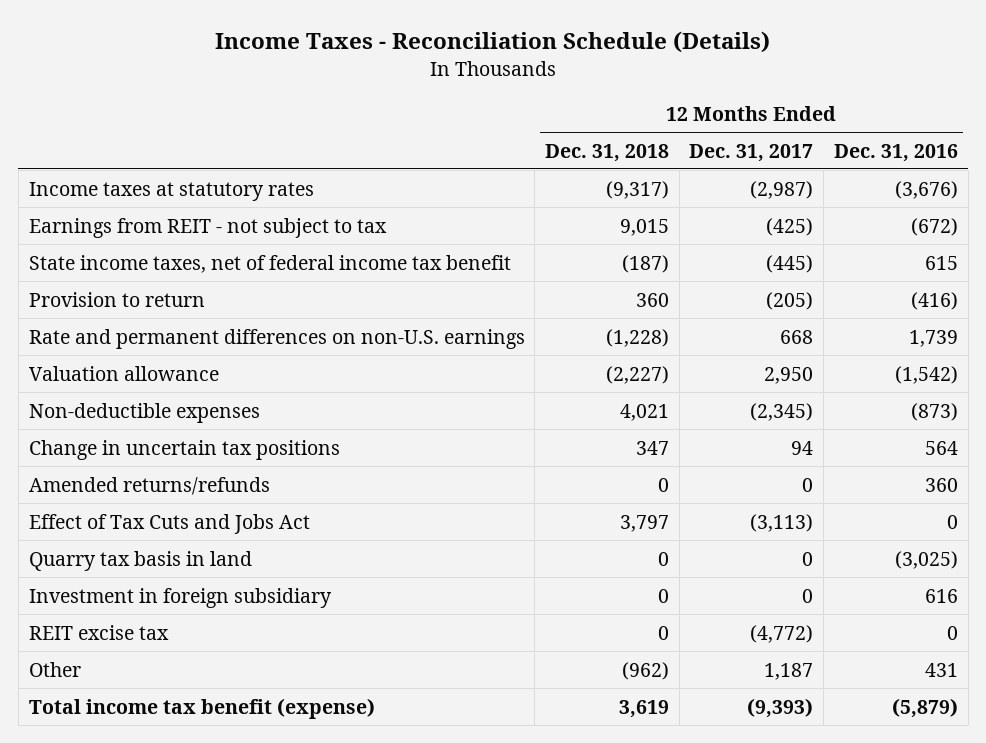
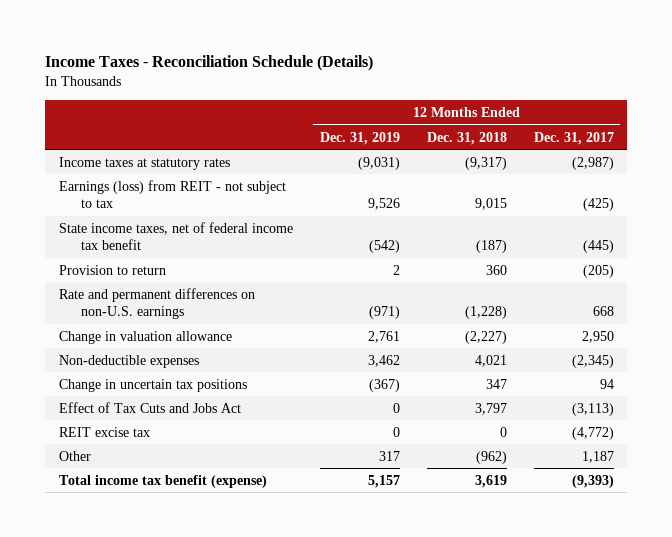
[833,143,958,162] Dec. 31, 2016 -> none
none -> [319,131,400,145] Dec. 31, 2019
[28,217,387,238] Earnings from REIT - not subject to tax -> [58,179,286,209] Earnings (loss) from REIT - not subject to tax
[28,365,219,381] Valuation allowance -> [58,330,232,344] Change in valuation allowance
[28,476,270,495] Amended returns/refunds -> none
[28,550,252,571] Quarry tax basis in land -> none
[28,587,332,608] Investment in foreign subsidiary -> none

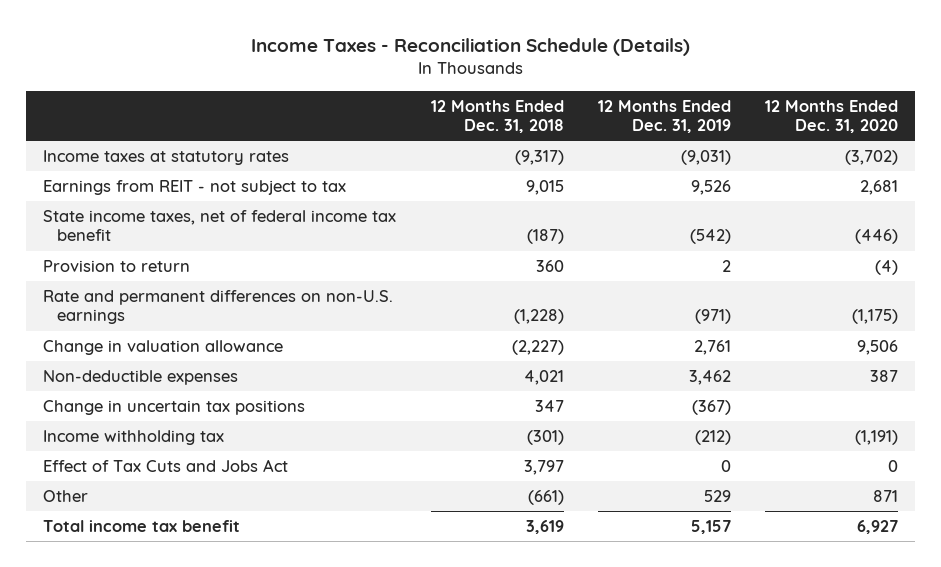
[533,131,614,145] Dec. 31, 2017 -> none
none -> [765,99,899,133] 12 Months Ended Dec. 31, 2020
[58,179,286,209] Earnings (loss) from REIT - not subject to tax -> [43,180,347,196] Earnings from REIT - not subject to tax
none -> [43,430,225,446] Income withholding tax
[58,426,150,437] REIT excise tax -> none
[378,450,400,461] 317 -> [703,490,731,503] 529
[475,450,507,464] (962) -> [527,490,564,506] (661)
[58,474,267,488] Total income tax benefit (expense) -> [43,520,241,533] Total income tax benefit

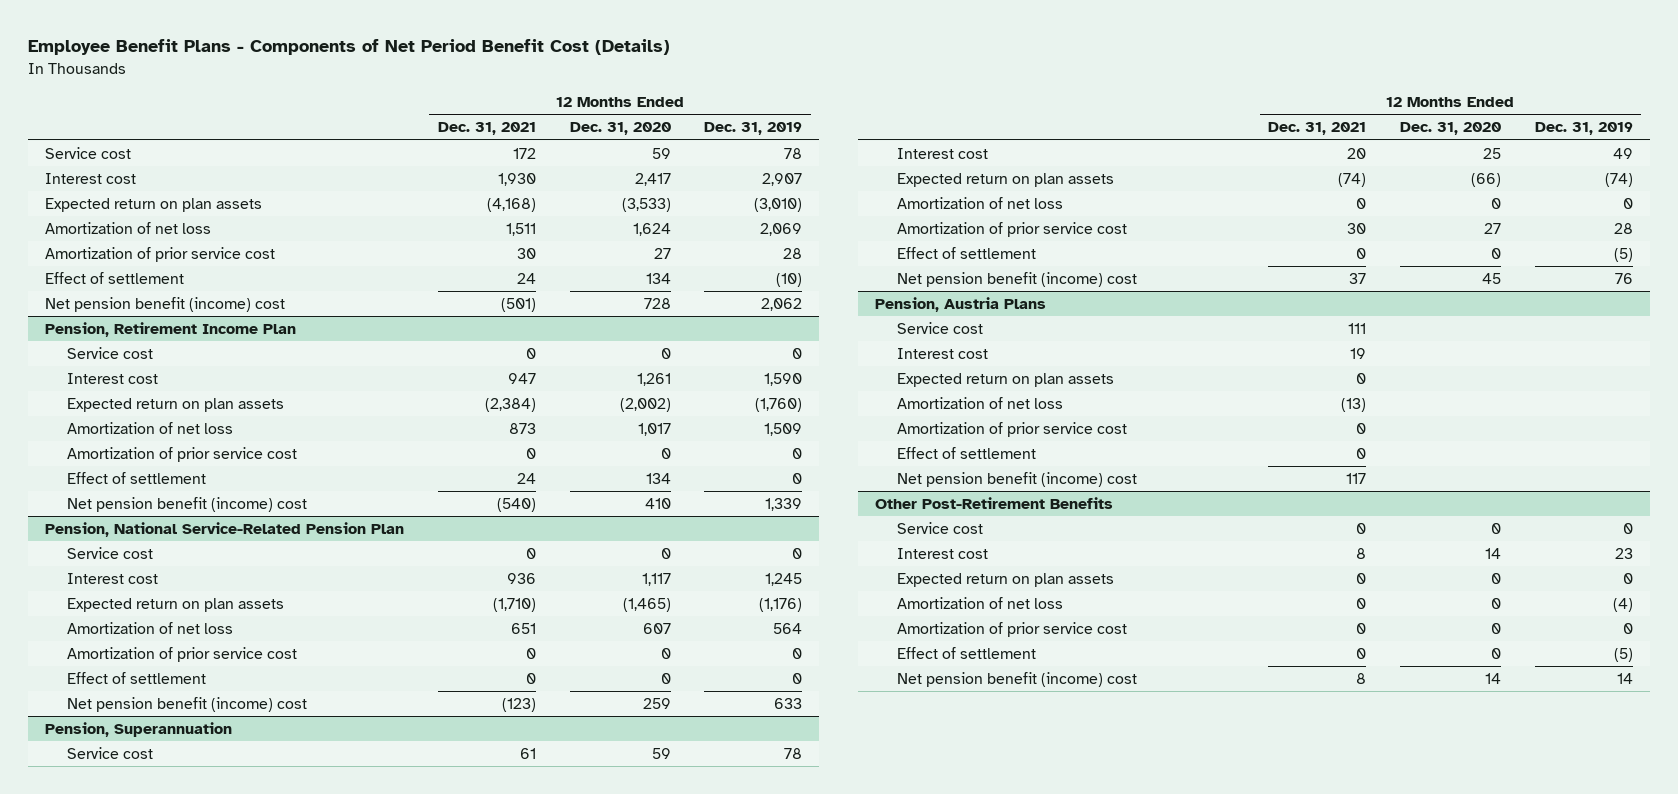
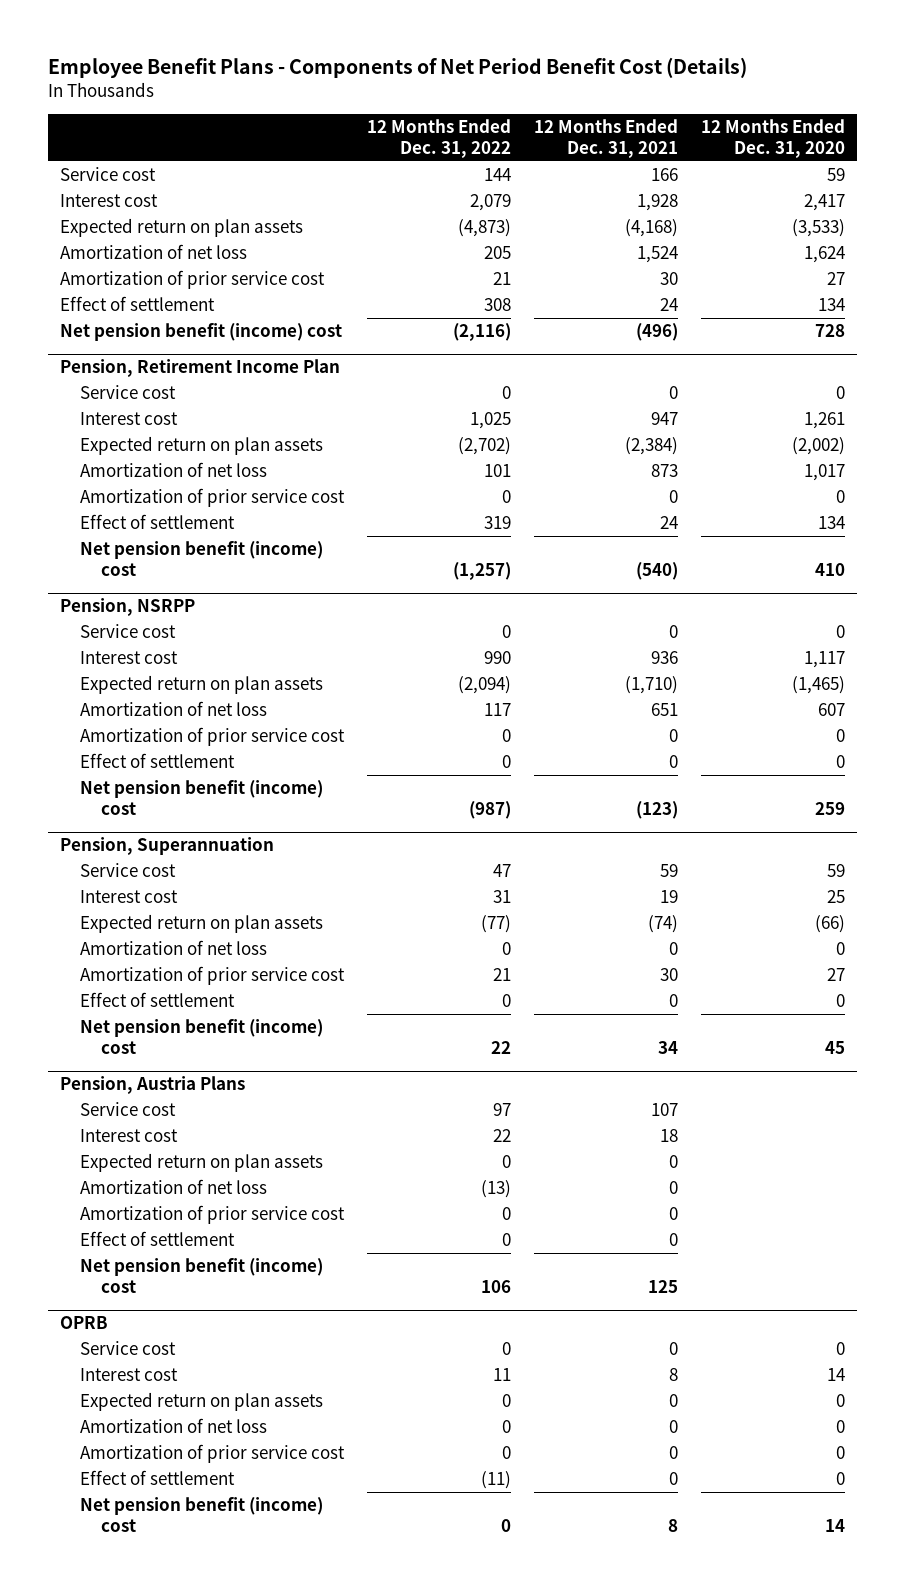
[704,122,803,136] Dec. 31, 2019 -> none
none -> [367,118,512,158] 12 Months Ended Dec. 31, 2022
[512,147,536,159] 172 -> [651,168,679,182] 166
[497,172,536,186] 1,930 -> [637,194,679,212] 1,928
[505,222,536,236] 1,511 -> [637,246,679,264] 1,524
[500,297,536,312] (501) -> [636,323,679,342] (496)
[45,521,405,537] Pension, National Service-Related Pension Plan -> none
none -> [59,598,195,617] Pension, NSRPP
[519,747,536,759] 61 -> [660,864,679,878] 59
[1347,147,1367,159] 20 -> [660,890,679,904] 19
[1349,272,1367,284] 37 -> [658,1040,679,1054] 34
[1348,322,1367,334] 111 -> [651,1103,679,1117] 107
[1350,347,1367,359] 19 -> [660,1129,679,1143] 18
[1341,397,1367,412] (13) -> [669,1181,679,1195] 0
[1346,472,1367,484] 117 -> [648,1279,679,1293] 125
[875,496,1114,509] Other Post-Retirement Benefits -> [59,1316,108,1330] OPRB

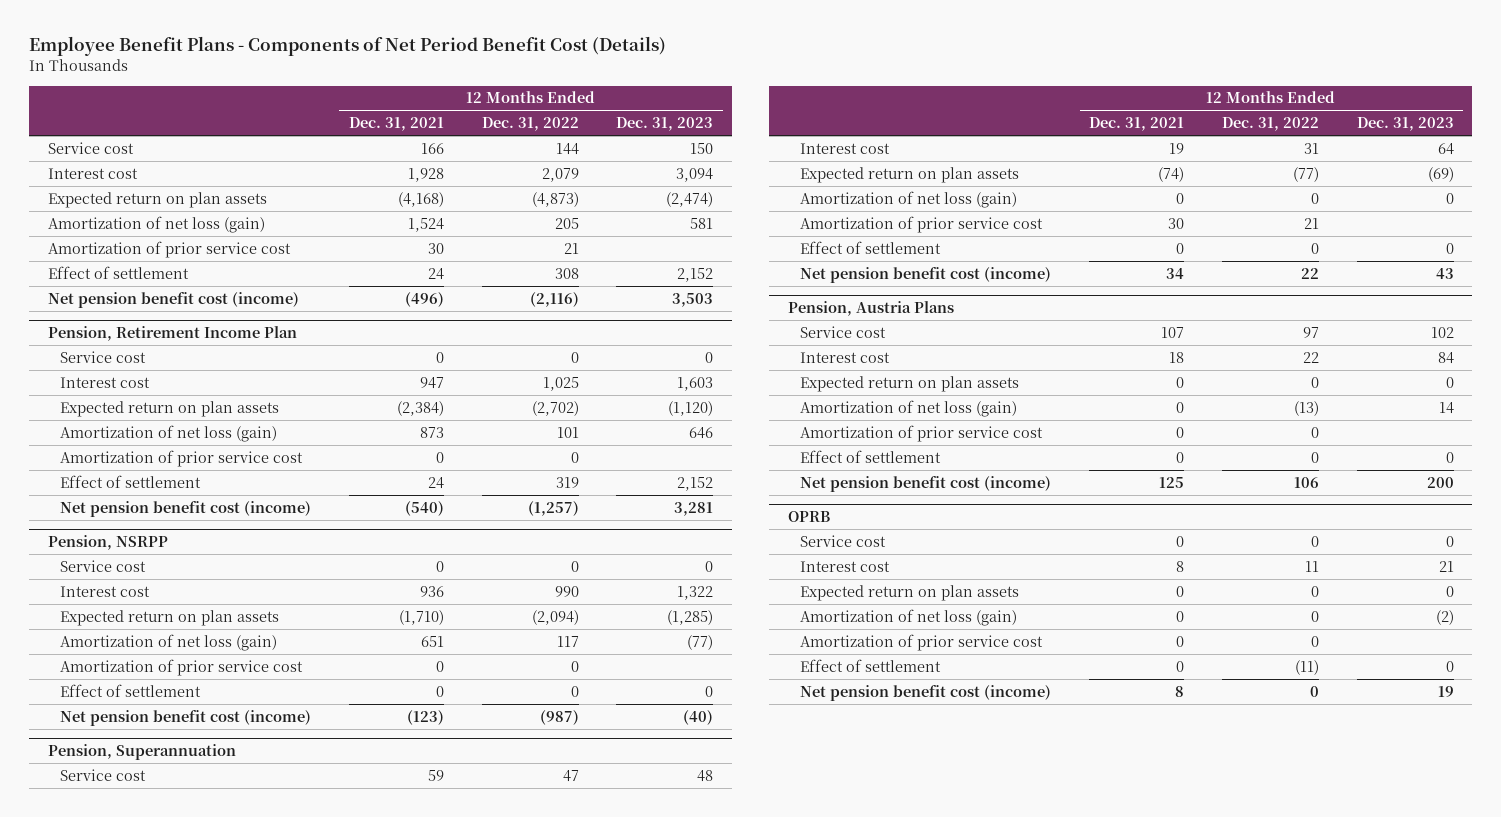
[701,118,846,158] 12 Months Ended Dec. 31, 2020 -> none
none -> [616,117,714,132] Dec. 31, 2023
[59,244,247,260] Amortization of net loss -> [47,215,265,233] Amortization of net loss (gain)
[59,323,342,342] Net pension benefit (income) cost -> [47,291,299,308] Net pension benefit cost (income)
[80,462,268,478] Amortization of net loss -> [60,424,278,442] Amortization of net loss (gain)
[80,541,324,576] Net pension benefit (income) cost -> [60,500,312,517] Net pension benefit cost (income)
[80,701,268,717] Amortization of net loss -> [60,633,278,651] Amortization of net loss (gain)
[80,780,324,815] Net pension benefit (income) cost -> [60,709,312,726] Net pension benefit cost (income)
[80,940,268,956] Amortization of net loss -> [800,190,1018,208] Amortization of net loss (gain)
[80,1019,324,1054] Net pension benefit (income) cost -> [800,266,1052,283] Net pension benefit cost (income)
[80,1179,268,1195] Amortization of net loss -> [800,399,1018,417] Amortization of net loss (gain)
[80,1258,324,1293] Net pension benefit (income) cost -> [800,475,1052,492] Net pension benefit cost (income)
[80,1418,268,1434] Amortization of net loss -> [800,608,1018,626] Amortization of net loss (gain)
[80,1497,324,1532] Net pension benefit (income) cost -> [800,684,1052,701] Net pension benefit cost (income)

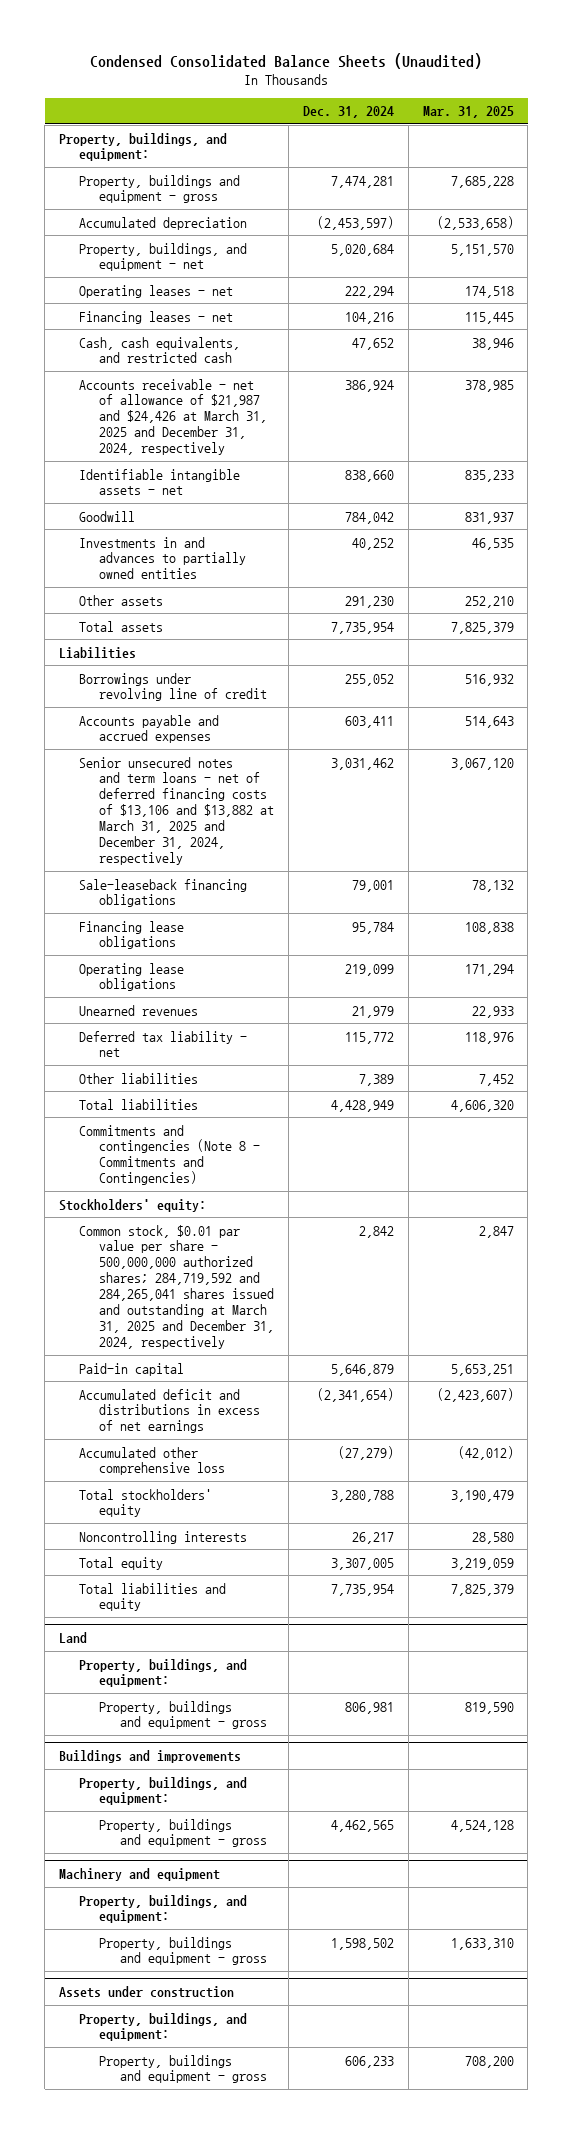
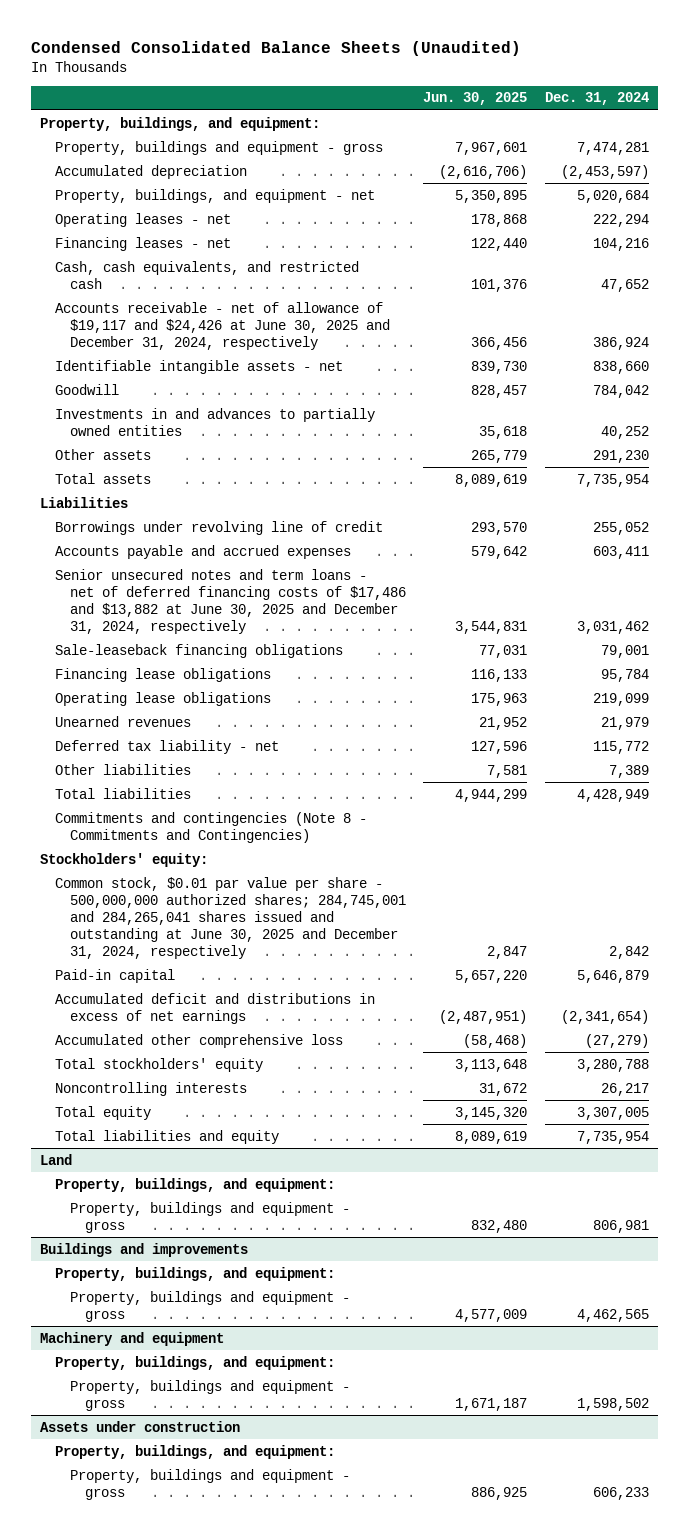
[422,106,514,119] Mar. 31, 2025 -> none
none -> [423,92,528,106] Jun. 30, 2025
[79,378,268,456] Accounts receivable - net of allowance of $21,987 and $24,426 at March 31, 2025 and December 31, 2024, respectively -> [54,301,390,350] Accounts receivable - net of allowance of $19,117 and $24,426 at June 30, 2025 and December 31, 2024, respectively
[79,756,275,866] Senior unsecured notes and term loans - net of deferred financing costs of $13,106 and $13,882 at March 31, 2025 and December 31, 2024, respectively -> [54,568,406,634] Senior unsecured notes and term loans - net of deferred financing costs of $17,486 and $13,882 at June 30, 2025 and December 31, 2024, respectively
[79,1224,275,1350] Common stock, $0.01 par value per share - 500,000,000 authorized shares; 284,719,592 and 284,265,041 shares issued and outstanding at March 31, 2025 and December 31, 2024, respectively -> [54,876,406,959] Common stock, $0.01 par value per share - 500,000,000 authorized shares; 284,745,001 and 284,265,041 shares issued and outstanding at June 30, 2025 and December 31, 2024, respectively

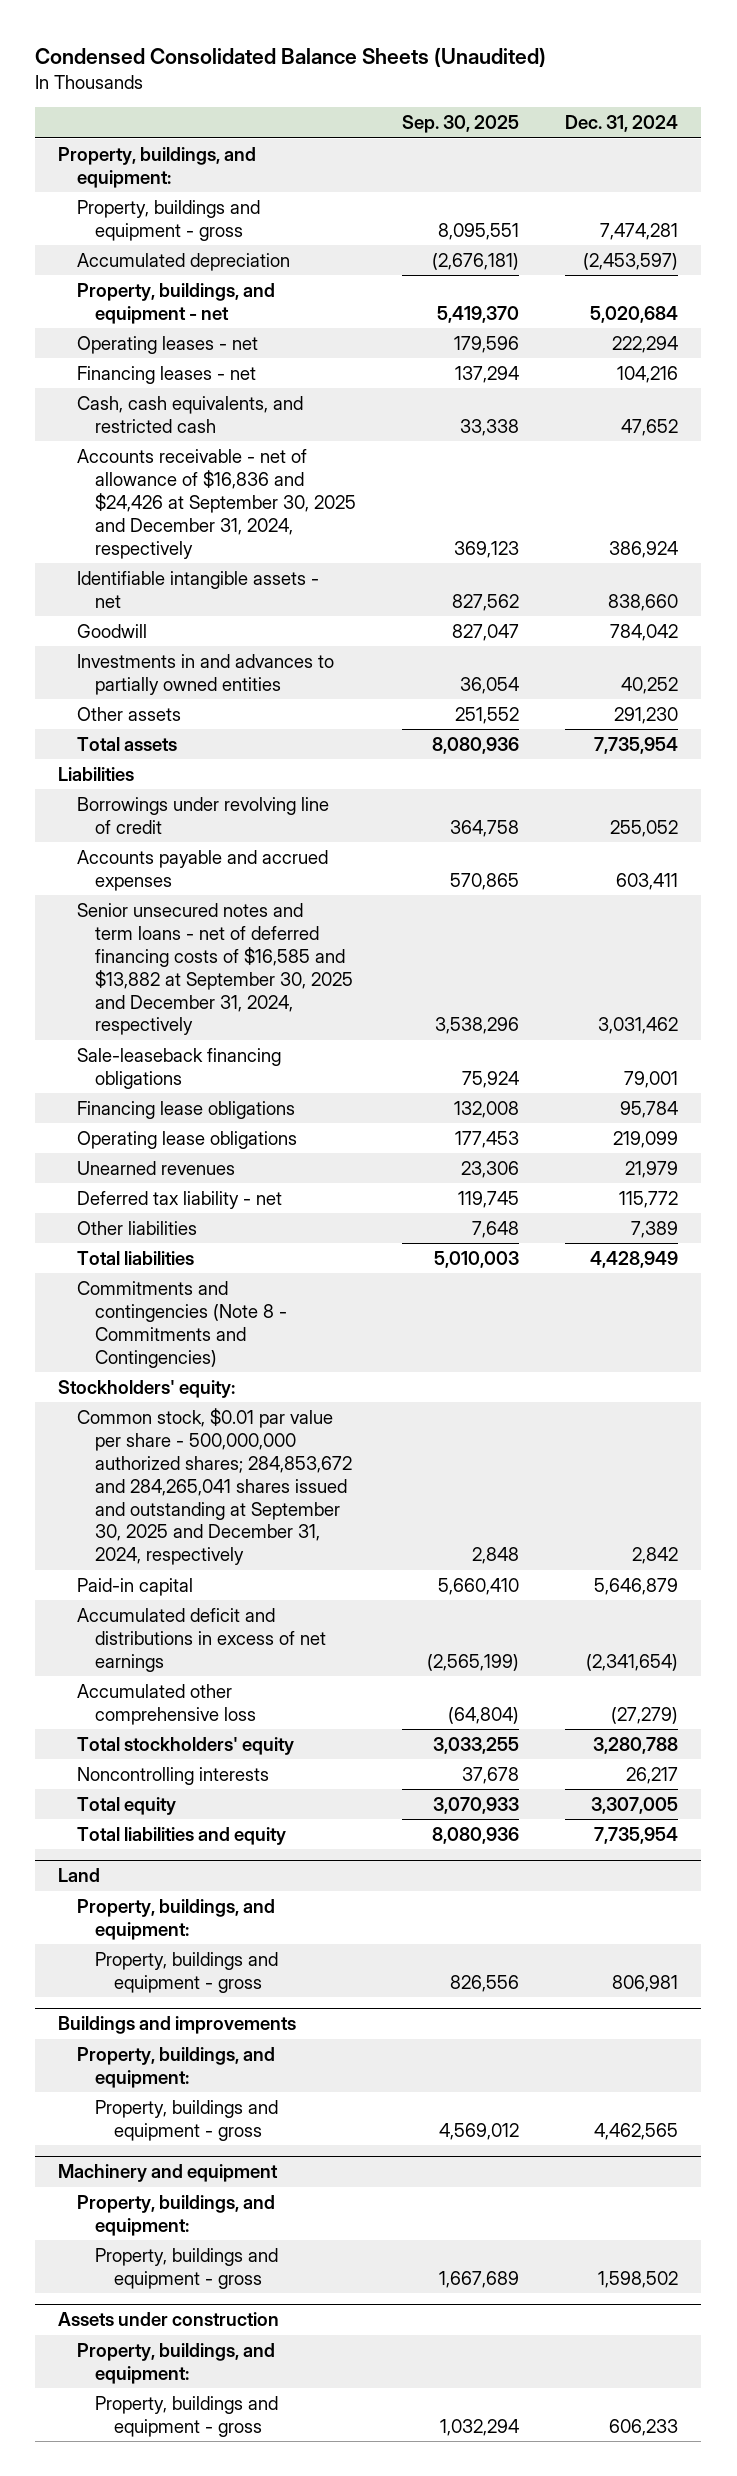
[423,92,528,106] Jun. 30, 2025 -> none
none -> [402,115,520,134] Sep. 30, 2025
[54,301,390,350] Accounts receivable - net of allowance of $19,117 and $24,426 at June 30, 2025 and December 31, 2024, respectively -> [76,448,357,559] Accounts receivable - net of allowance of $16,836 and $24,426 at September 30, 2025 and December 31, 2024, respectively
[54,568,406,634] Senior unsecured notes and term loans - net of deferred financing costs of $17,486 and $13,882 at June 30, 2025 and December 31, 2024, respectively -> [76,902,354,1036] Senior unsecured notes and term loans - net of deferred financing costs of $16,585 and $13,882 at September 30, 2025 and December 31, 2024, respectively
[54,876,406,959] Common stock, $0.01 par value per share - 500,000,000 authorized shares; 284,745,001 and 284,265,041 shares issued and outstanding at June 30, 2025 and December 31, 2024, respectively -> [76,1407,353,1566] Common stock, $0.01 par value per share - 500,000,000 authorized shares; 284,853,672 and 284,265,041 shares issued and outstanding at September 30, 2025 and December 31, 2024, respectively

